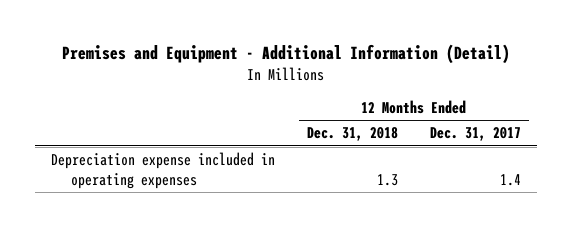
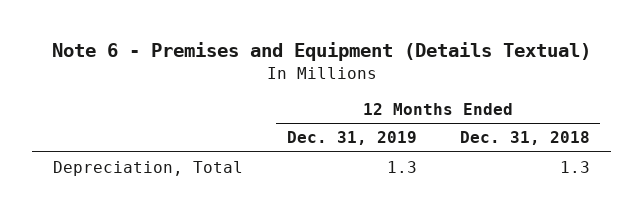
[61,43,510,64] Premises and Equipment - Additional Information (Detail) -> [51,41,591,61] Note 6 - Premises and Equipment (Details Textual)
[429,127,521,142] Dec. 31, 2017 -> none
none -> [286,131,417,146] Dec. 31, 2019
[51,152,276,189] Depreciation expense included in operating expenses -> [53,161,244,177] Depreciation, Total

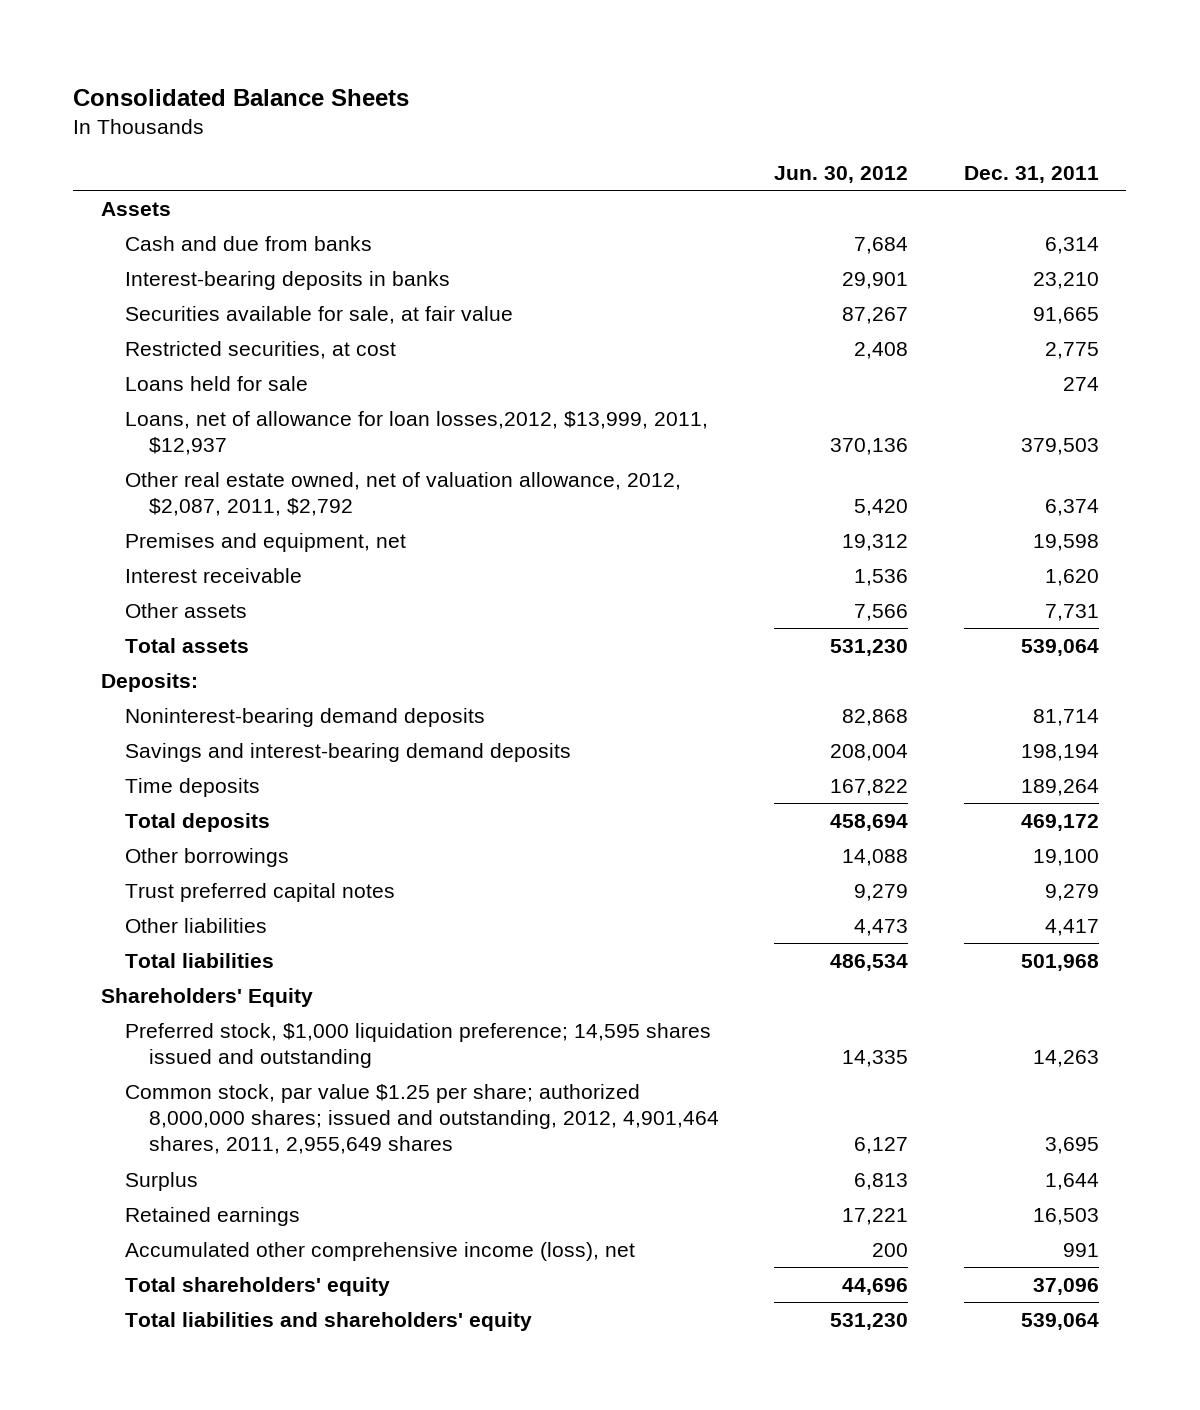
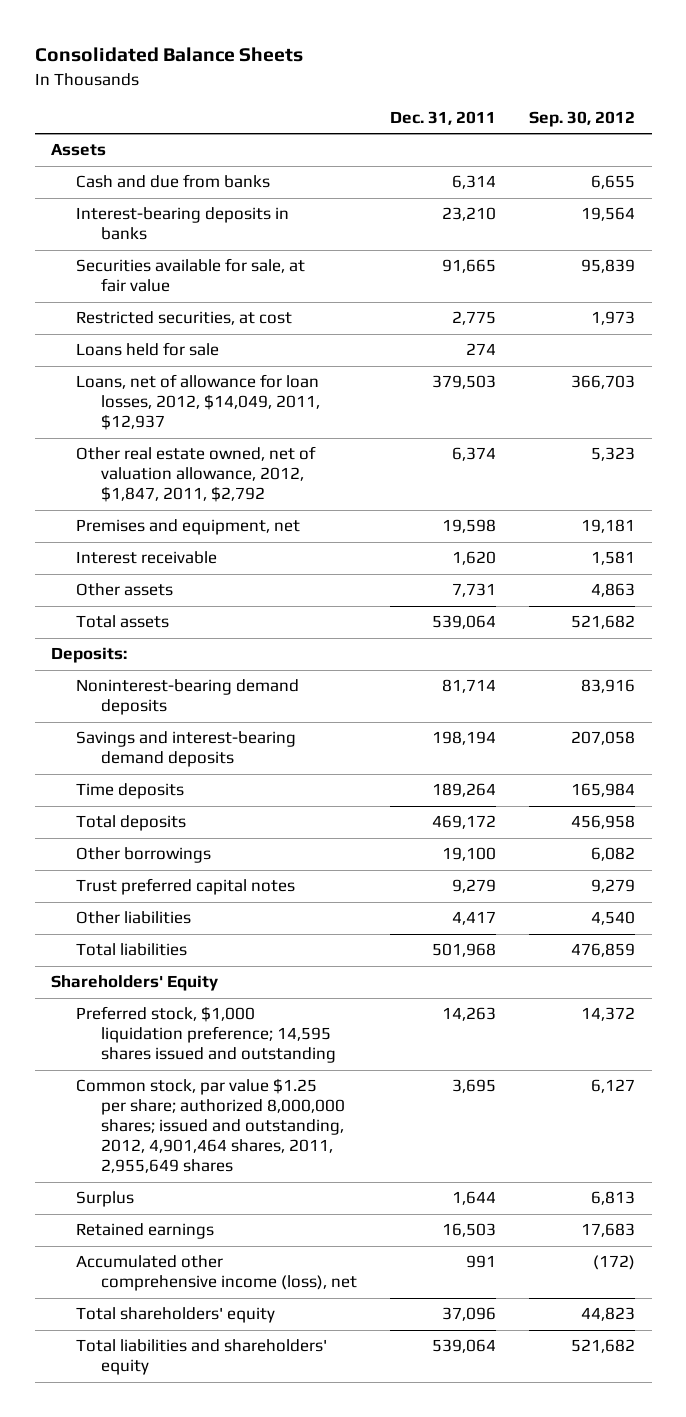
[774,165,909,183] Jun. 30, 2012 -> none
none -> [529,110,636,127] Sep. 30, 2012
[124,410,708,456] Loans, net of allowance for loan losses,2012, $13,999, 2011, $12,937 -> [76,374,320,431] Loans, net of allowance for loan losses, 2012, $14,049, 2011, $12,937
[124,471,681,517] Other real estate owned, net of valuation allowance, 2012, $2,087, 2011, $2,792 -> [76,446,317,503] Other real estate owned, net of valuation allowance, 2012, $1,847, 2011, $2,792

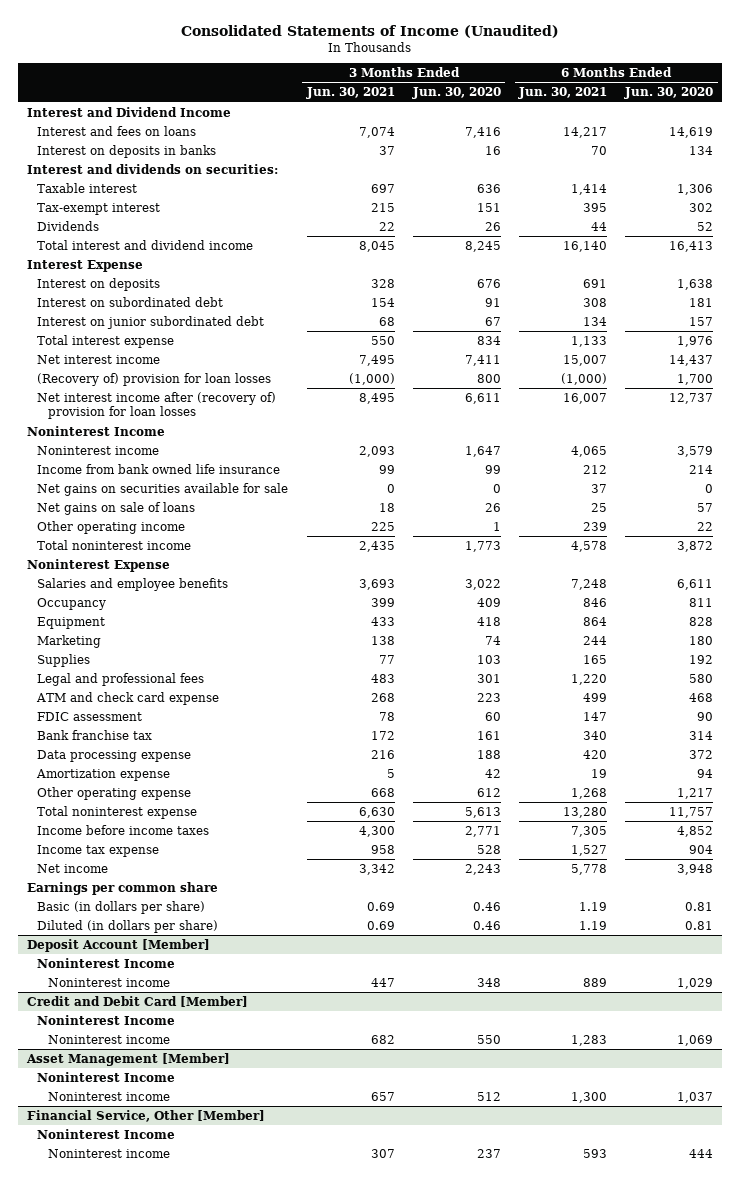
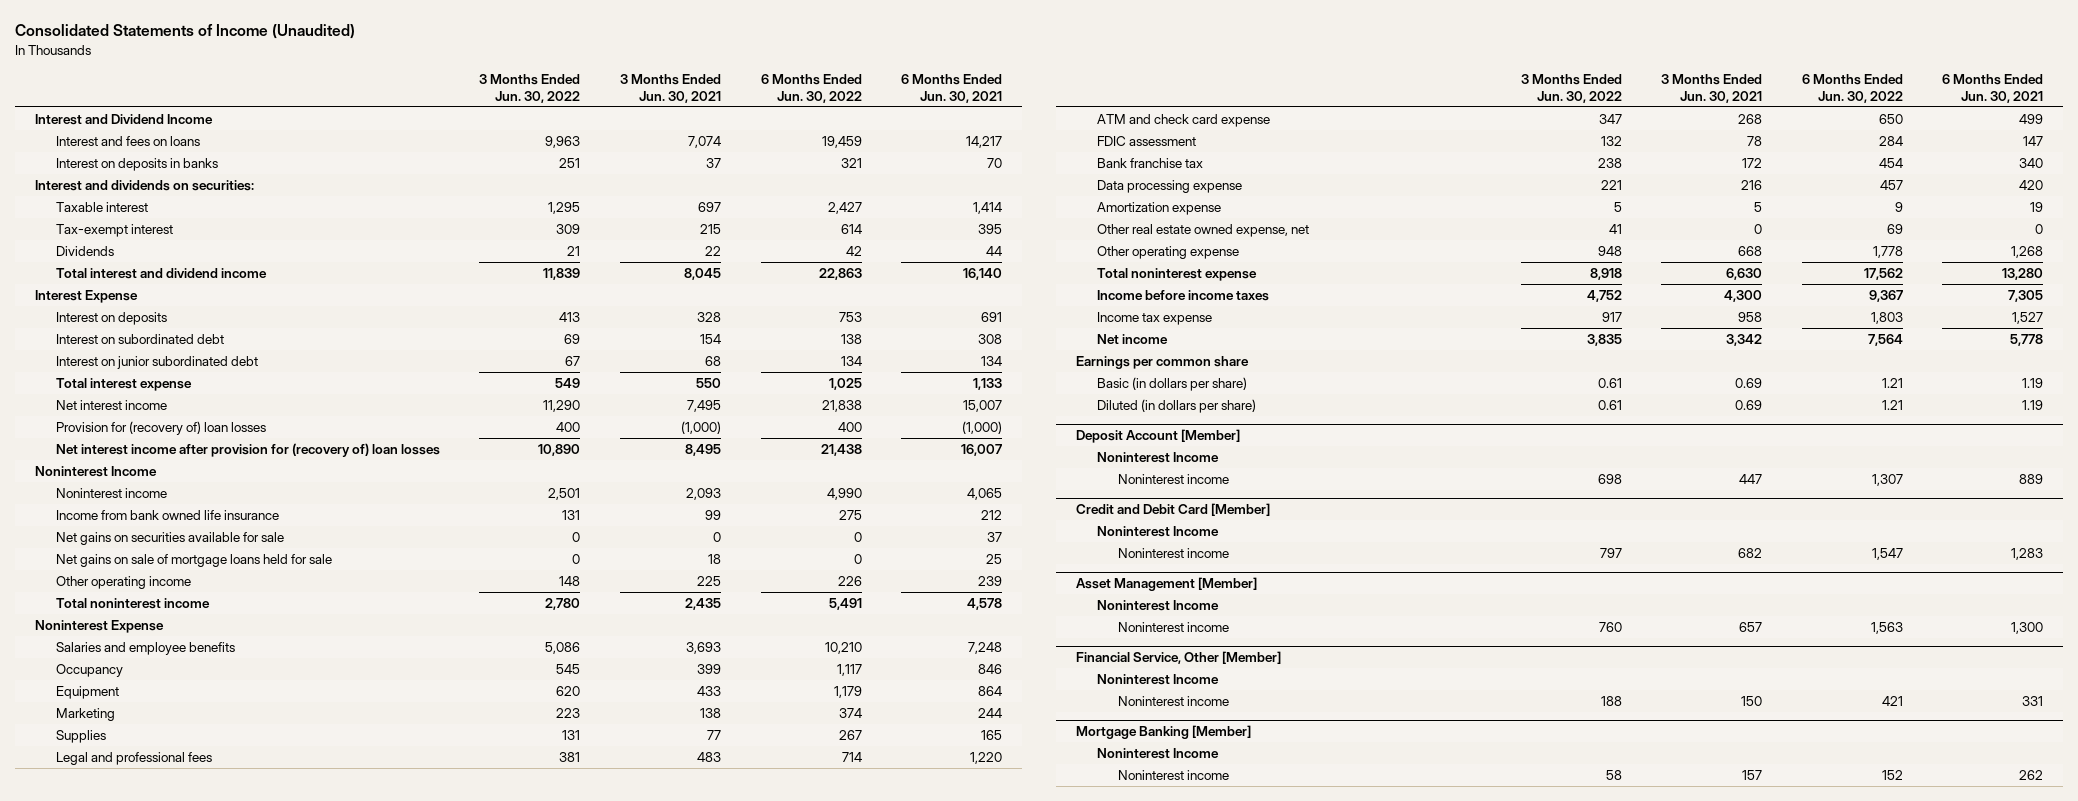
[411,87,501,100] Jun. 30, 2020 -> none
[624,87,714,100] Jun. 30, 2020 -> none
none -> [479,74,581,103] 3 Months Ended Jun. 30, 2022
none -> [760,74,862,103] 6 Months Ended Jun. 30, 2022
[37,372,272,386] (Recovery of) provision for loan losses -> [55,420,266,435] Provision for (recovery of) loan losses
[37,391,277,420] Net interest income after (recovery of) provision for loan losses -> [55,442,440,457] Net interest income after provision for (recovery of) loan losses
[37,501,196,515] Net gains on sale of loans -> [55,553,332,567] Net gains on sale of mortgage loans held for sale
none -> [1096,223,1309,237] Other real estate owned expense, net
[370,1148,395,1158] 307 -> [1741,695,1763,706] 150
[583,1148,608,1158] 593 -> [2022,695,2044,706] 331
none -> [1075,725,1251,740] Mortgage Banking [Member]
none -> [1096,747,1219,759] Noninterest Income
none -> [1118,769,1230,780] Noninterest income

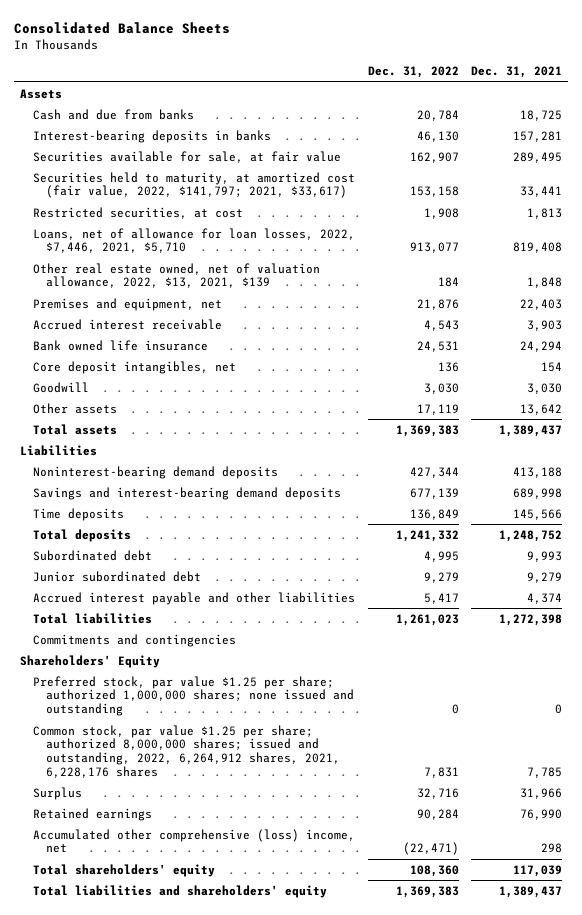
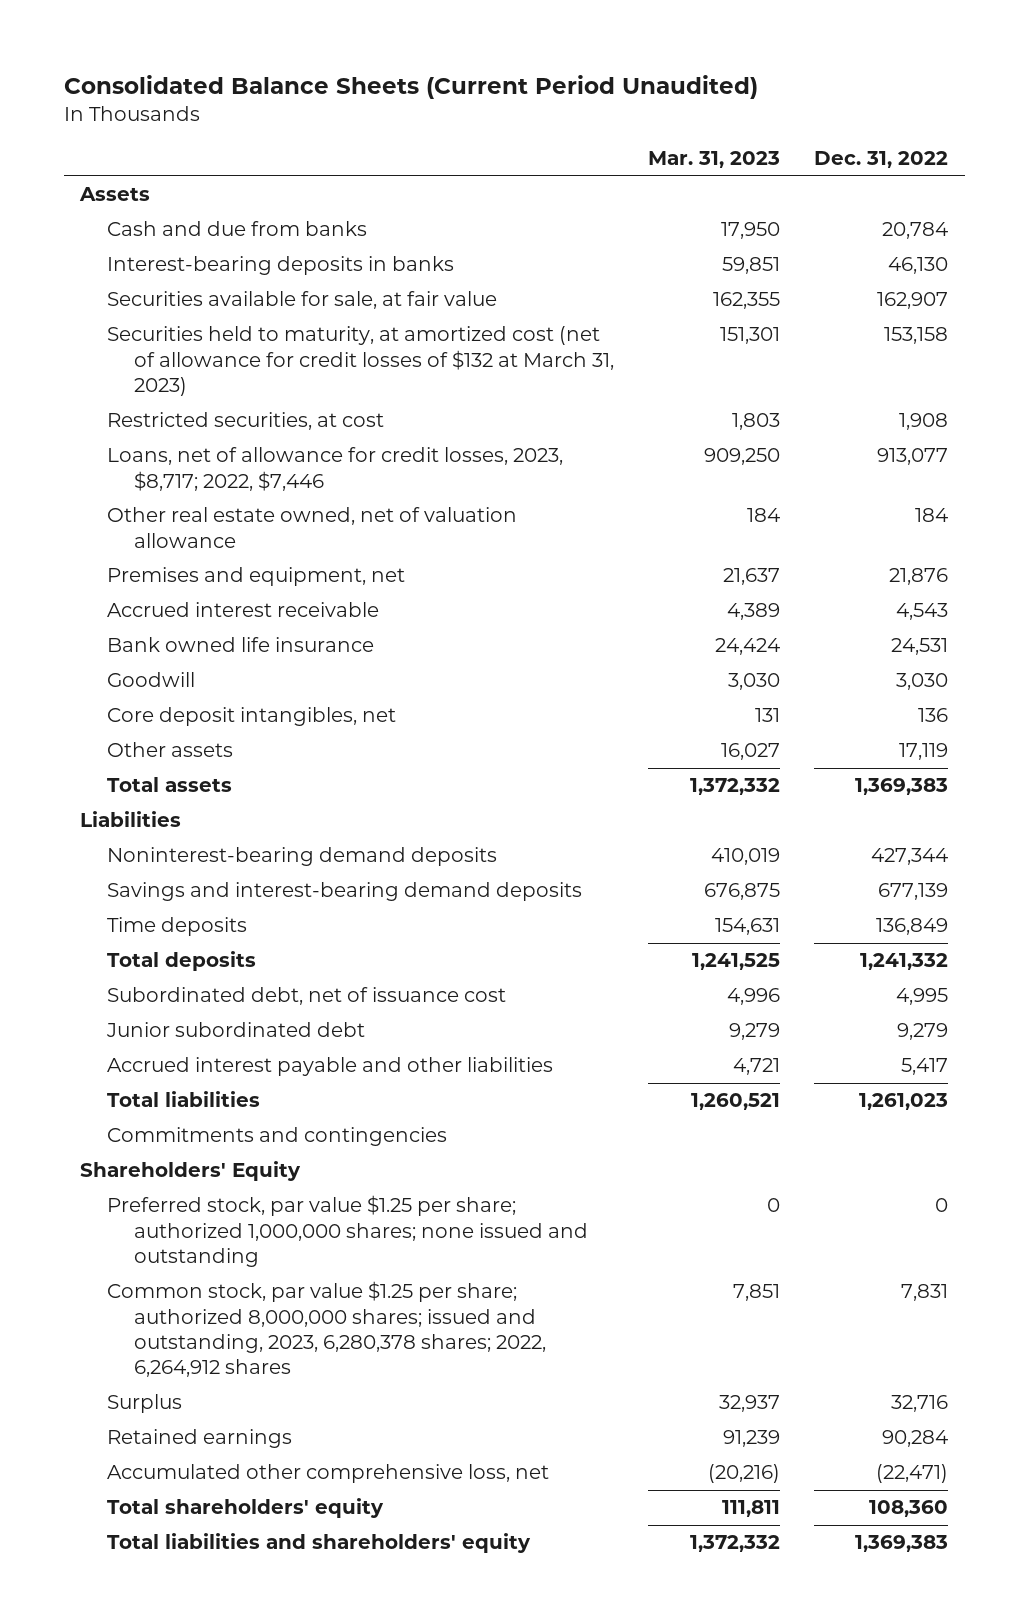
[14,21,231,34] Consolidated Balance Sheets -> [63,75,758,100] Consolidated Balance Sheets (Current Period Unaudited)
[470,66,562,79] Dec. 31, 2021 -> none
none -> [648,151,781,169] Mar. 31, 2023
[33,171,356,199] Securities held to maturity, at amortized cost (fair value, 2022, $141,797; 2021, $33,617) -> [107,326,615,396] Securities held to maturity, at amortized cost (net of allowance for credit losses of $132 at March 31, 2023)
[33,227,356,254] Loans, net of allowance for loan losses, 2022, $7,446, 2021, $5,710 -> [107,447,564,491] Loans, net of allowance for credit losses, 2023, $8,717; 2022, $7,446
[33,262,321,289] Other real estate owned, net of valuation allowance, 2022, $13, 2021, $139 -> [107,507,518,548] Other real estate owned, net of valuation allowance
[33,360,237,374] Core deposit intangibles, net -> [107,707,397,727] Core deposit intangibles, net
[33,549,153,561] Subordinated debt -> [107,987,507,1006] Subordinated debt, net of issuance cost
[33,724,341,778] Common stock, par value $1.25 per share; authorized 8,000,000 shares; issued and outstanding, 2022, 6,264,912 shares, 2021, 6,228,176 shares -> [107,1281,547,1378] Common stock, par value $1.25 per share; authorized 8,000,000 shares; issued and outstanding, 2023, 6,280,378 shares; 2022, 6,264,912 shares
[33,828,356,854] Accumulated other comprehensive (loss) income, net -> [107,1464,550,1484] Accumulated other comprehensive loss, net

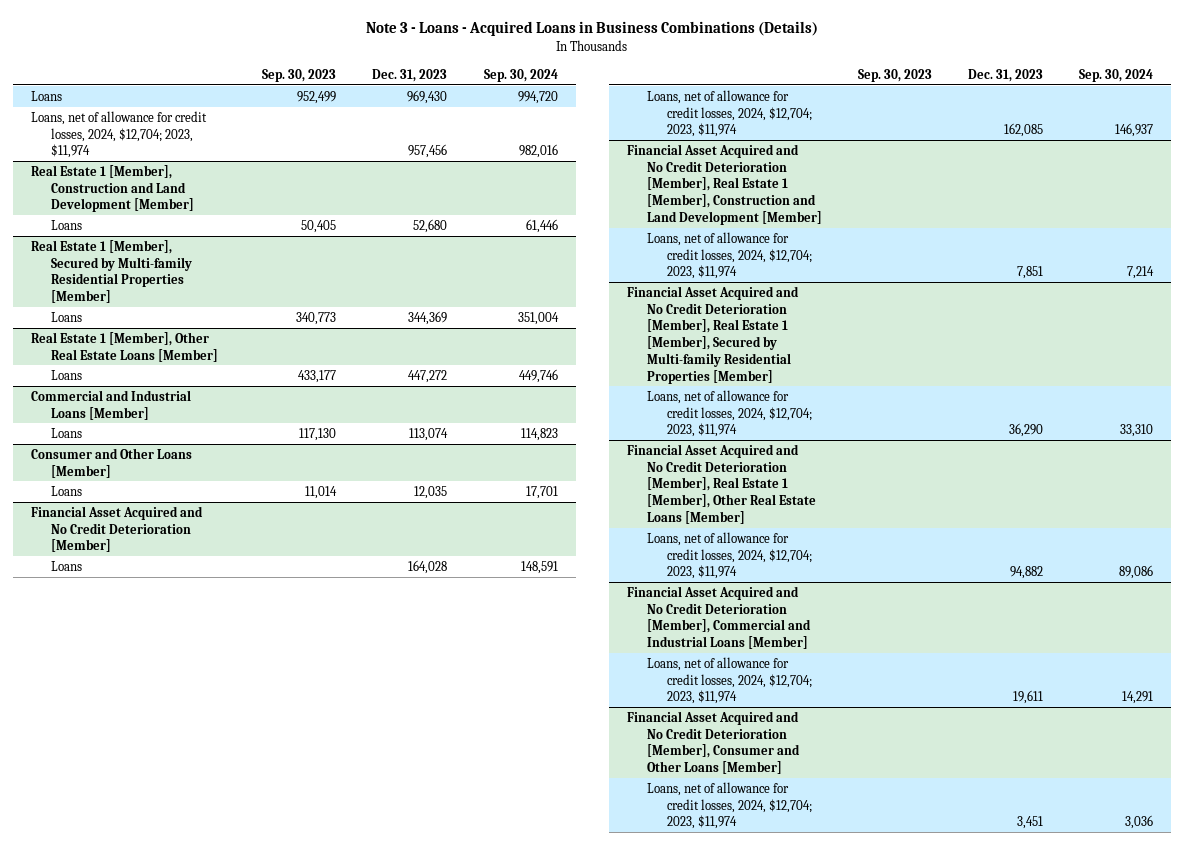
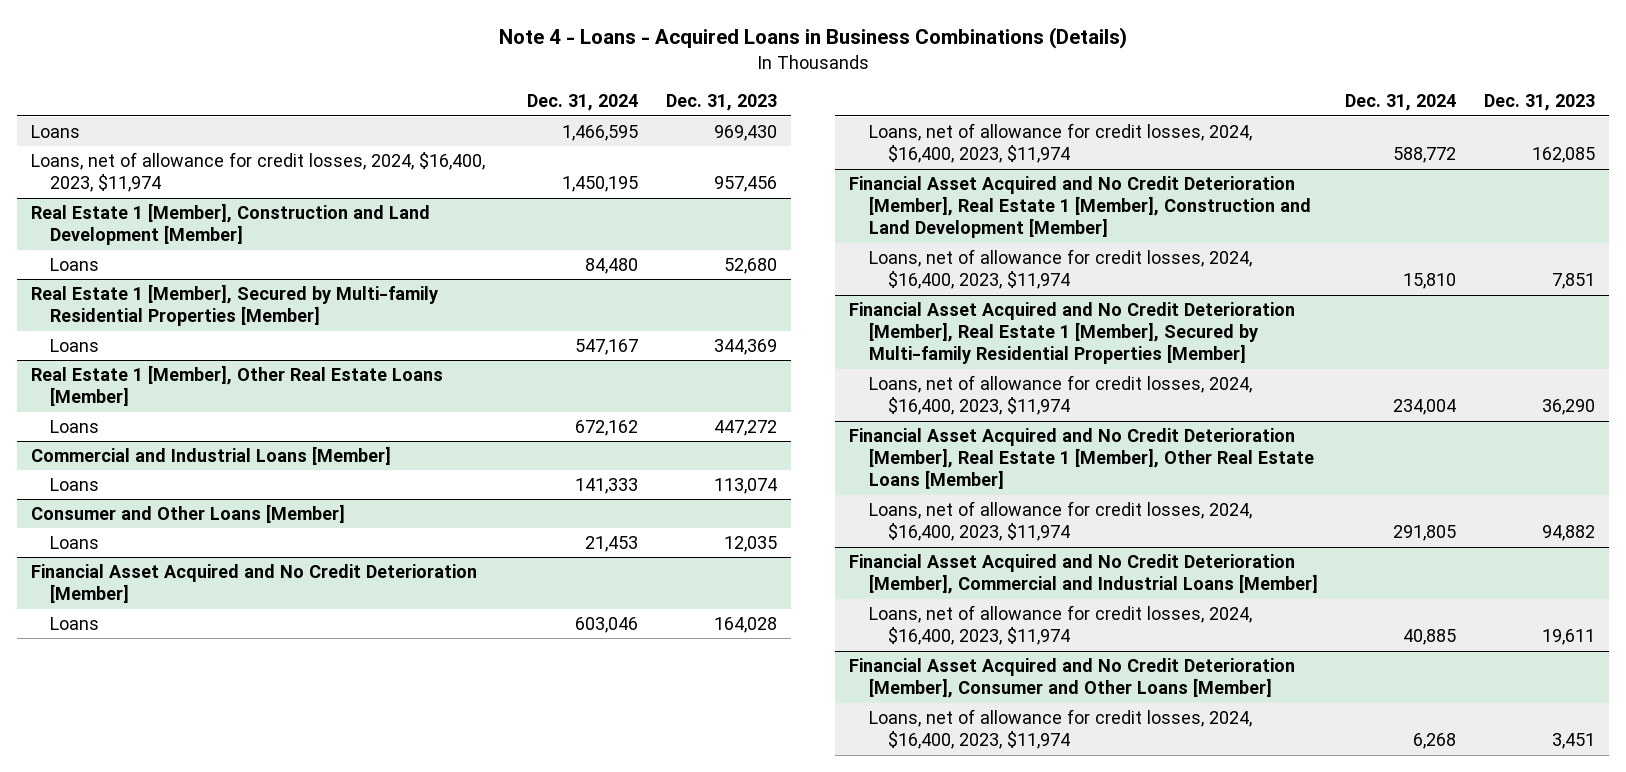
[366,21,819,37] Note 3 - Loans - Acquired Loans in Business Combinations (Details) -> [498,27,1127,50] Note 4 - Loans - Acquired Loans in Business Combinations (Details)
[262,69,337,83] Sep. 30, 2023 -> none
[483,69,558,83] Sep. 30, 2024 -> none
none -> [526,94,638,112] Dec. 31, 2024
[30,110,207,159] Loans, net of allowance for credit losses, 2024, $12,704; 2023, $11,974 -> [30,152,485,193] Loans, net of allowance for credit losses, 2024, $16,400, 2023, $11,974
[647,89,813,138] Loans, net of allowance for credit losses, 2024, $12,704; 2023, $11,974 -> [868,123,1252,164] Loans, net of allowance for credit losses, 2024, $16,400, 2023, $11,974
[647,231,813,280] Loans, net of allowance for credit losses, 2024, $12,704; 2023, $11,974 -> [868,249,1252,290] Loans, net of allowance for credit losses, 2024, $16,400, 2023, $11,974
[647,389,813,438] Loans, net of allowance for credit losses, 2024, $12,704; 2023, $11,974 -> [868,375,1252,416] Loans, net of allowance for credit losses, 2024, $16,400, 2023, $11,974
[647,531,813,580] Loans, net of allowance for credit losses, 2024, $12,704; 2023, $11,974 -> [868,501,1252,542] Loans, net of allowance for credit losses, 2024, $16,400, 2023, $11,974
[647,656,813,705] Loans, net of allowance for credit losses, 2024, $12,704; 2023, $11,974 -> [868,605,1252,646] Loans, net of allowance for credit losses, 2024, $16,400, 2023, $11,974
[647,781,813,830] Loans, net of allowance for credit losses, 2024, $12,704; 2023, $11,974 -> [868,709,1252,750] Loans, net of allowance for credit losses, 2024, $16,400, 2023, $11,974

